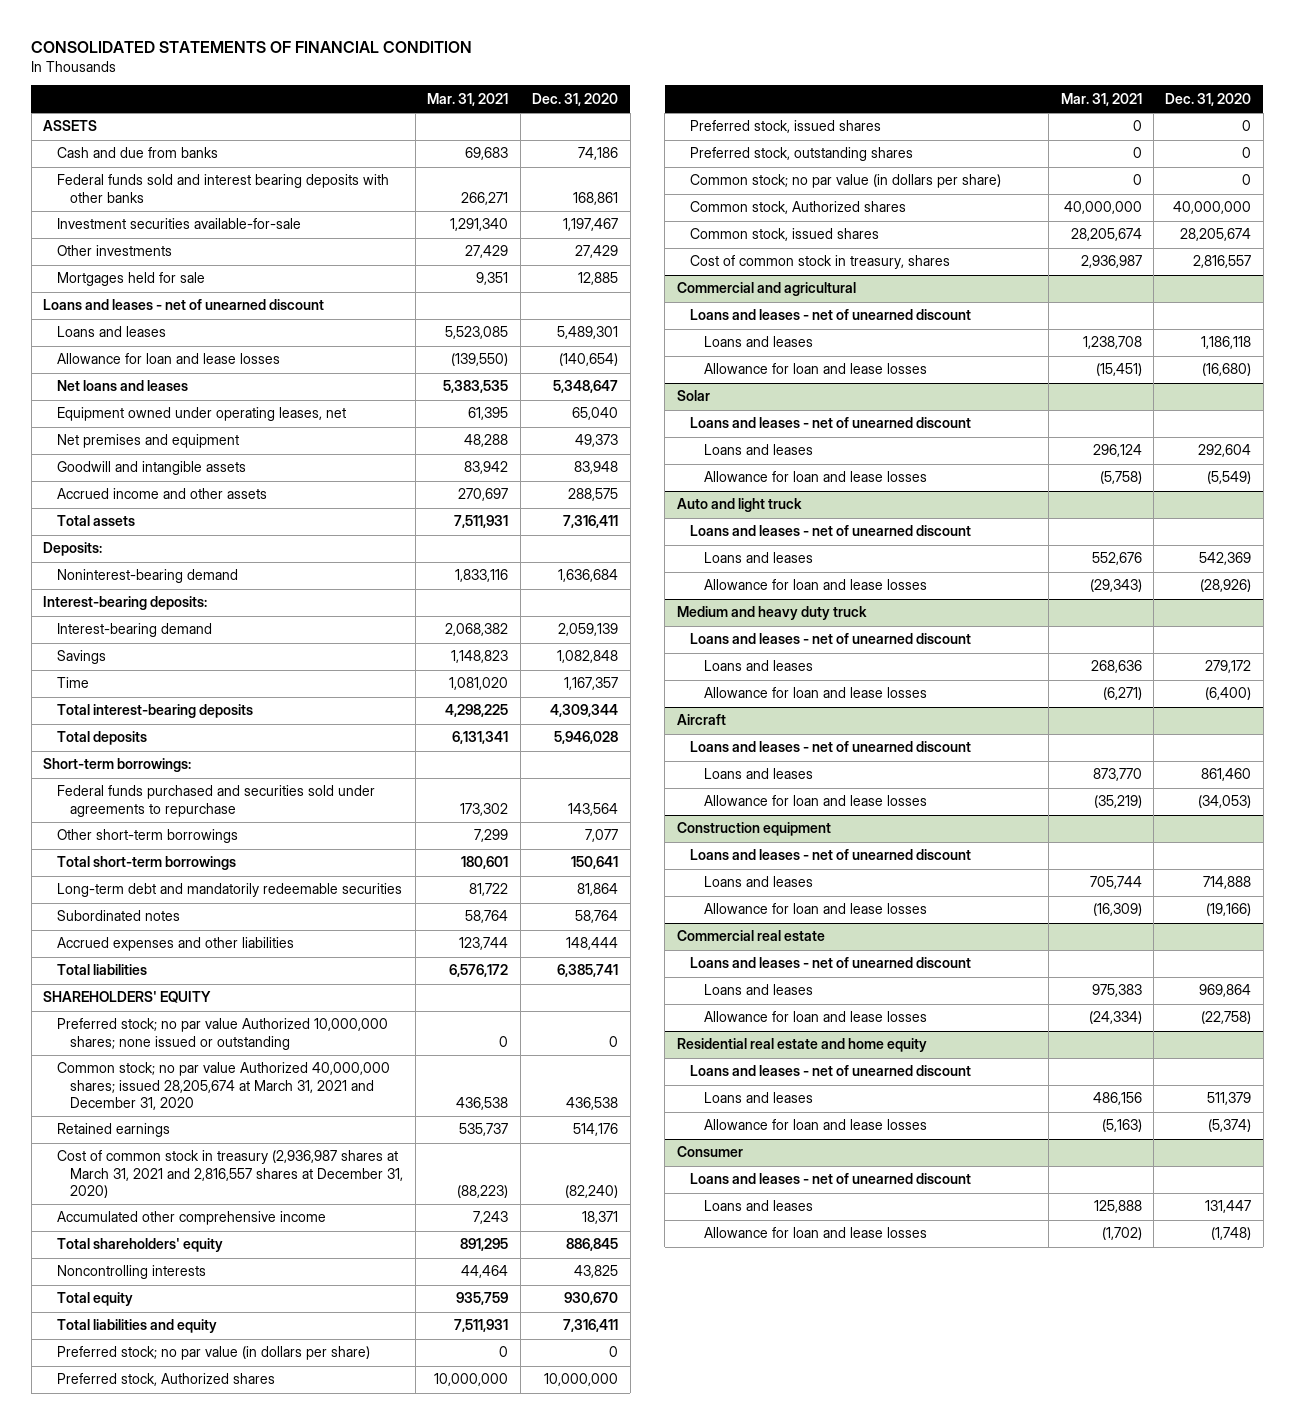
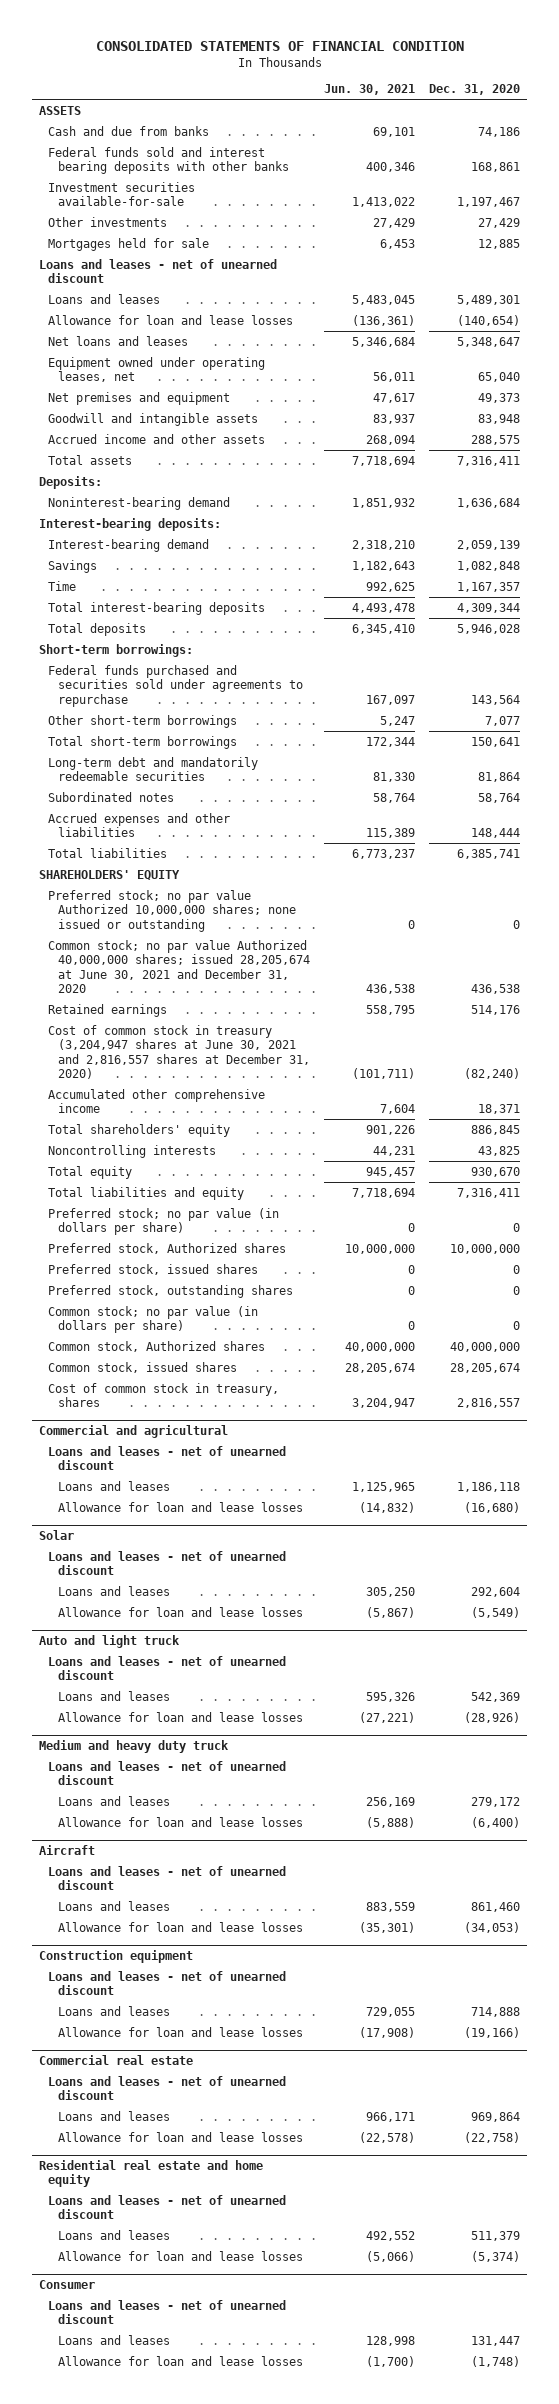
[427,92,509,106] Mar. 31, 2021 -> none
none -> [323,84,415,96] Jun. 30, 2021
[56,1062,390,1110] Common stock; no par value Authorized 40,000,000 shares; issued 28,205,674 at March 31, 2021 and December 31, 2020 -> [48,939,310,994] Common stock; no par value Authorized 40,000,000 shares; issued 28,205,674 at June 30, 2021 and December 31, 2020
[56,1150,404,1198] Cost of common stock in treasury (2,936,987 shares at March 31, 2021 and 2,816,557 shares at December 31, 2020) -> [48,1024,310,1080] Cost of common stock in treasury (3,204,947 shares at June 30, 2021 and 2,816,557 shares at December 31, 2020)

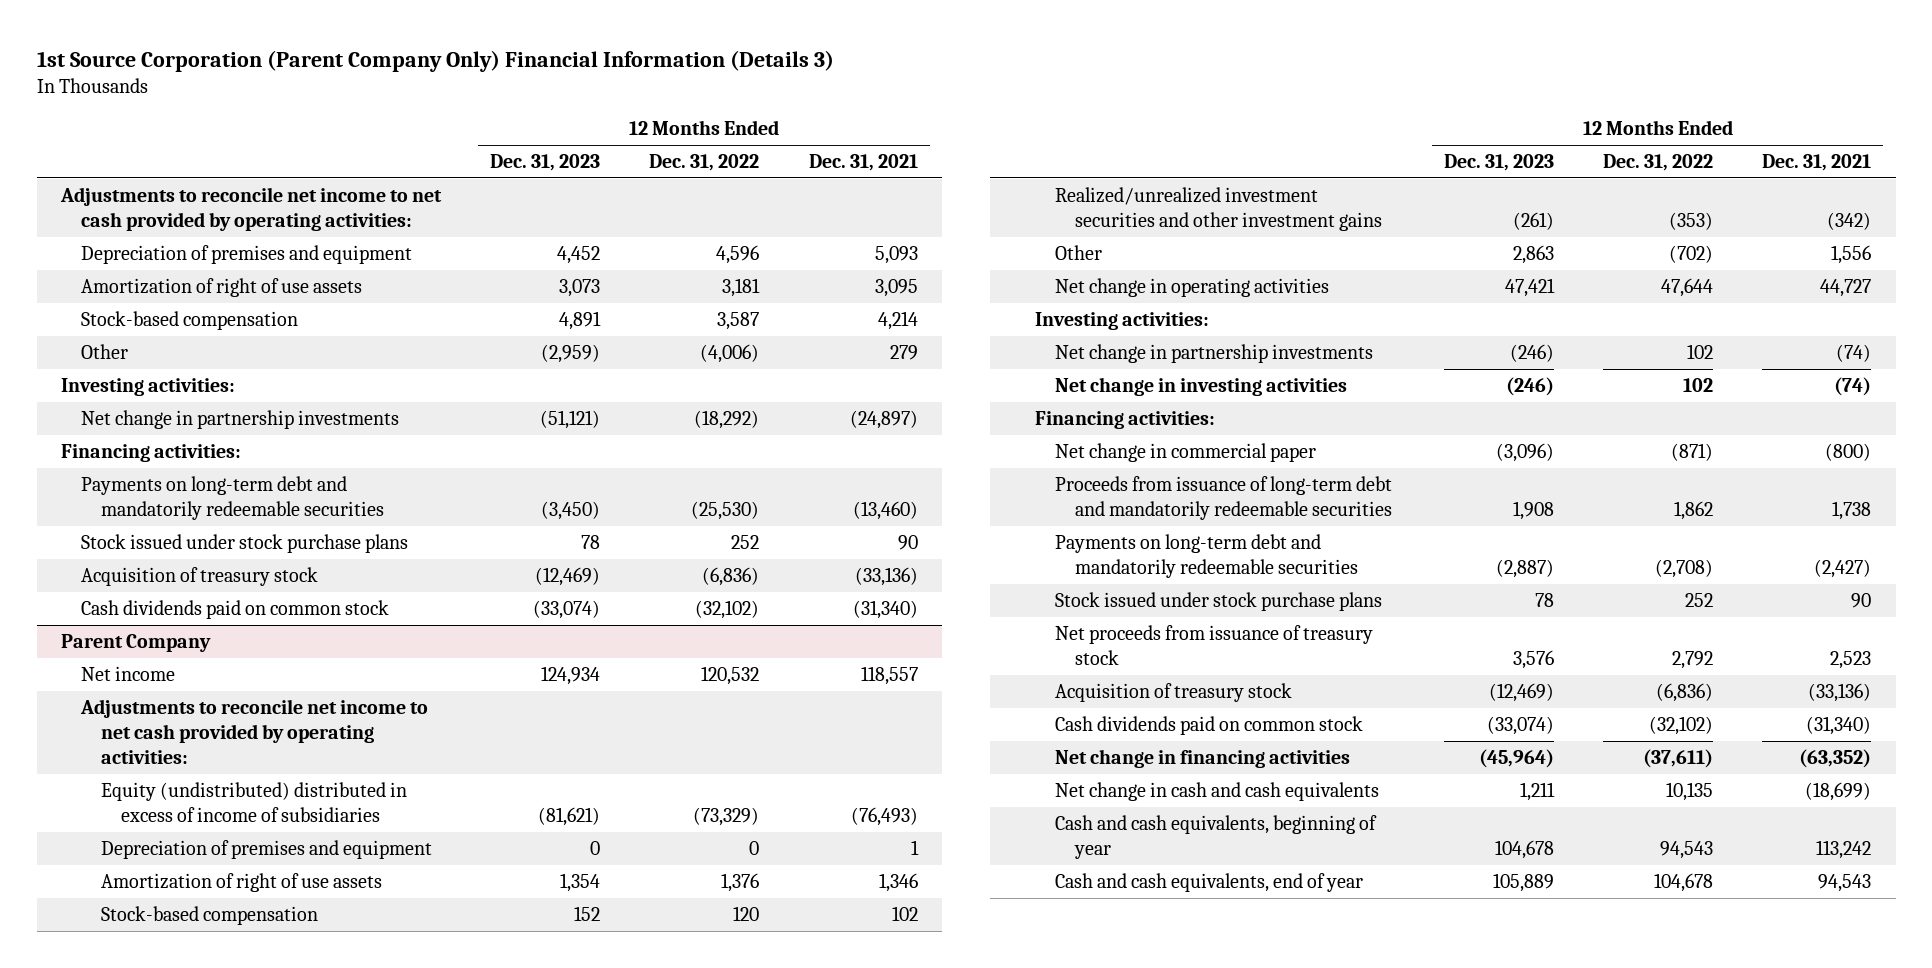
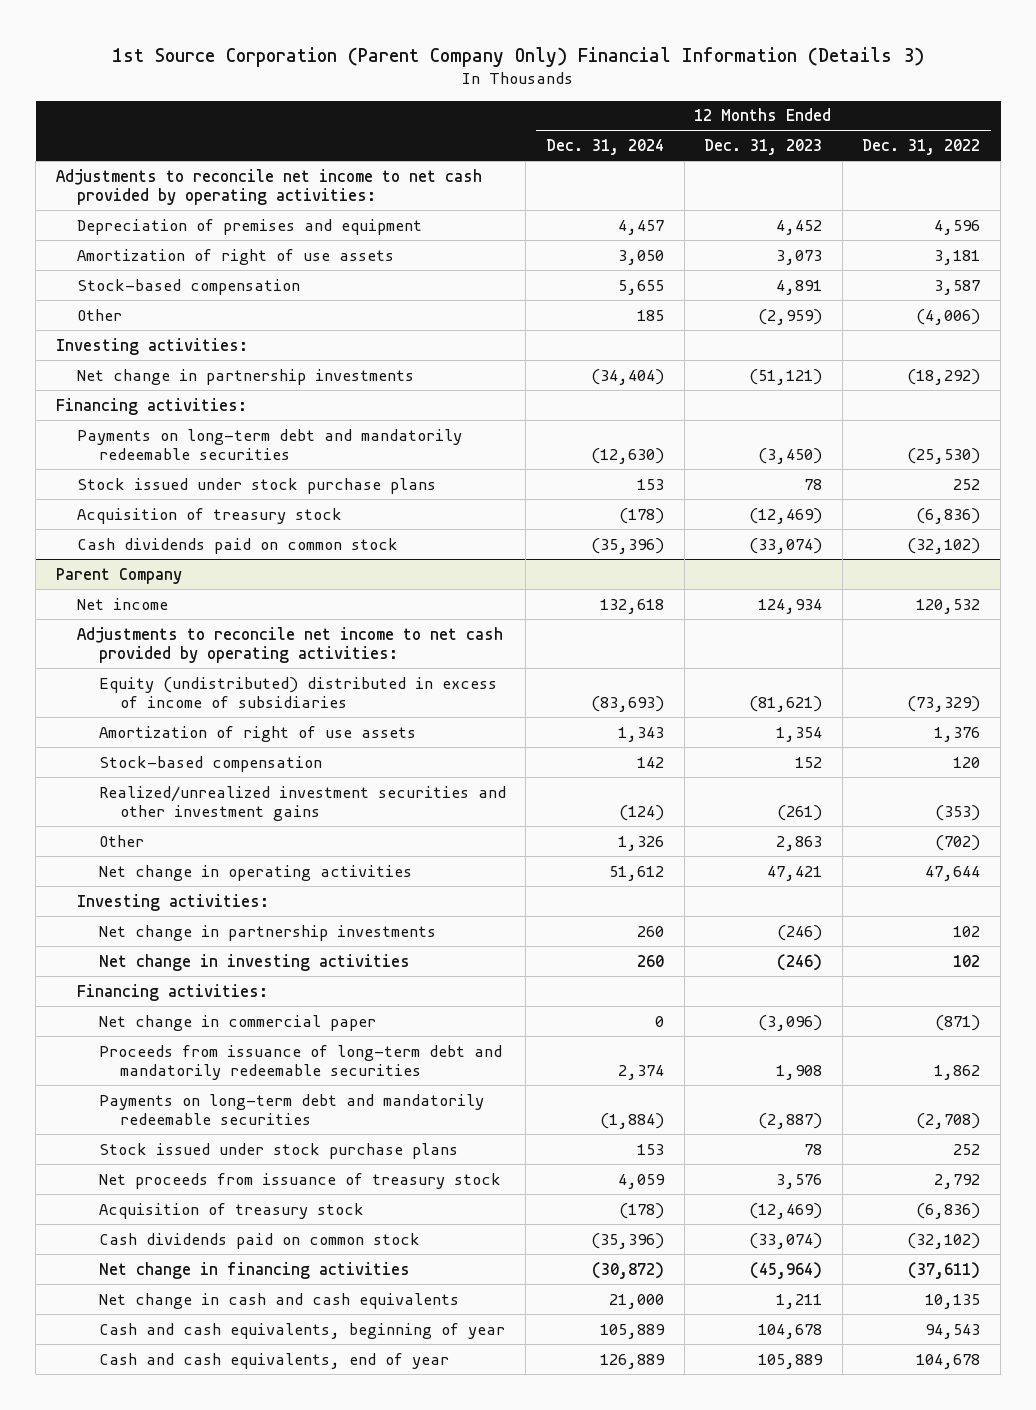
[808,154,918,172] Dec. 31, 2021 -> none
none -> [545,139,664,156] Dec. 31, 2024
[101,840,433,860] Depreciation of premises and equipment -> none

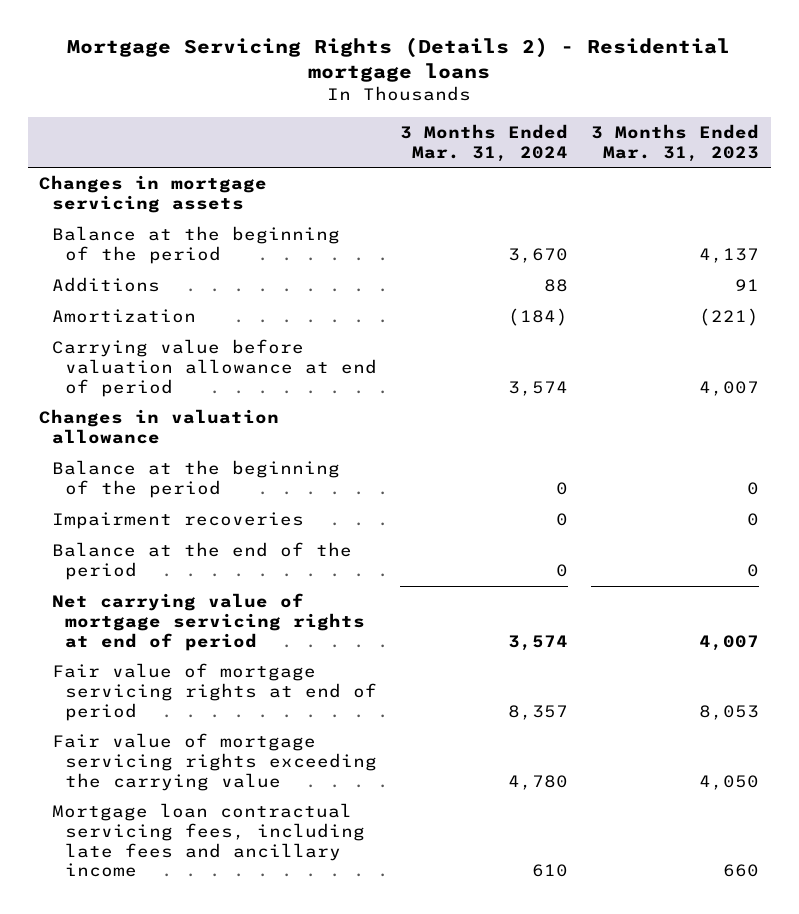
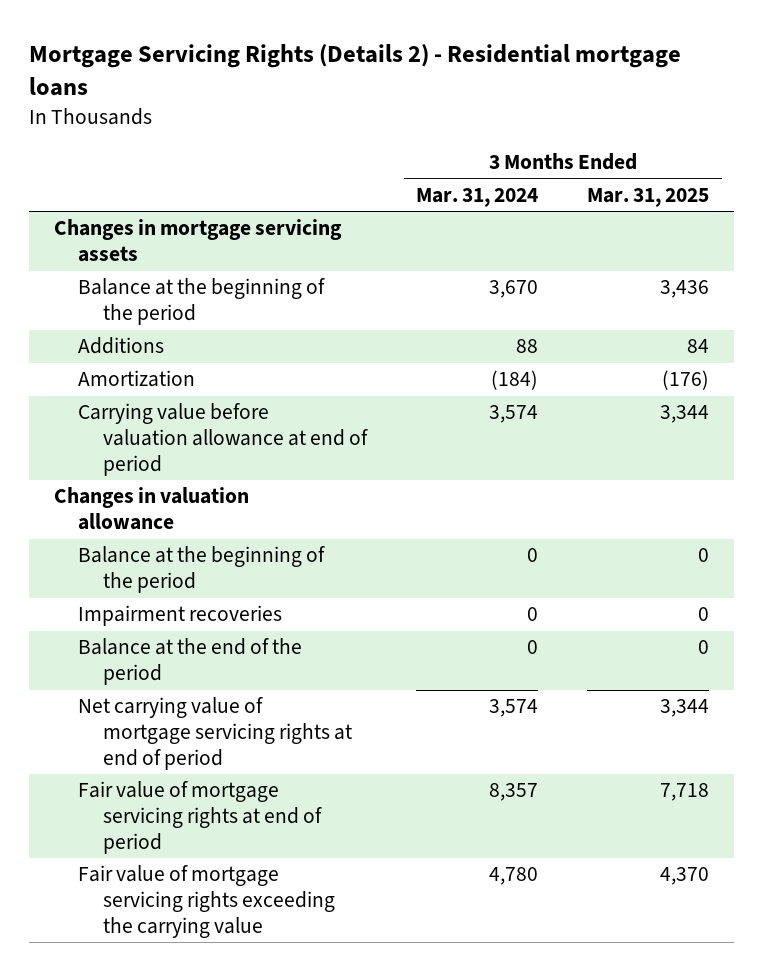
[591,123,760,162] 3 Months Ended Mar. 31, 2023 -> none
none -> [587,187,710,207] Mar. 31, 2025
[52,803,366,878] Mortgage loan contractual servicing fees, including late fees and ancillary income -> none

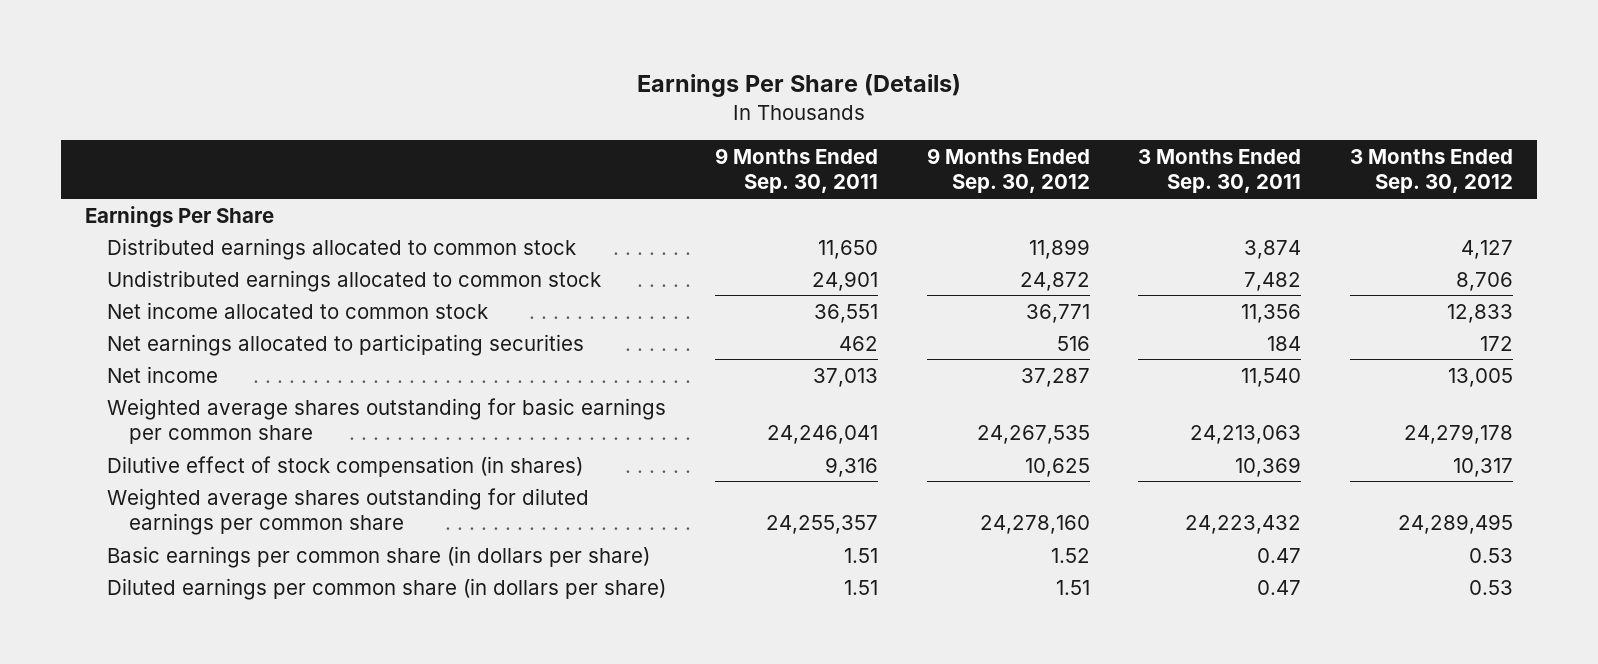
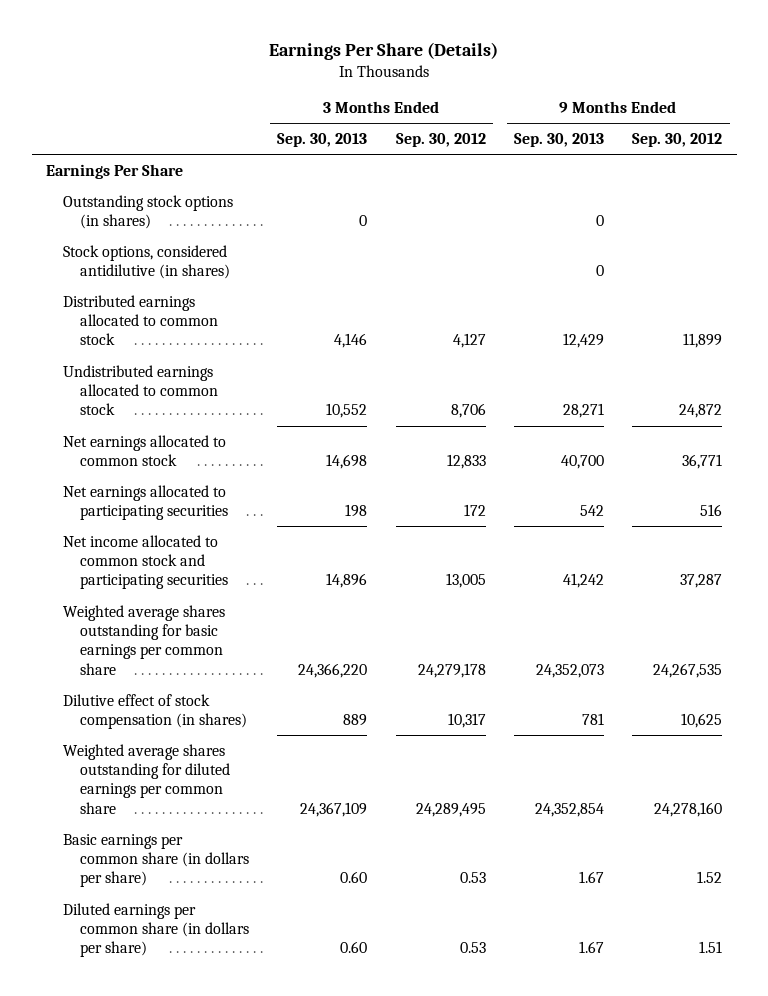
[714,147,878,194] 9 Months Ended Sep. 30, 2011 -> none
[1138,148,1302,194] 3 Months Ended Sep. 30, 2011 -> none
none -> [277,132,368,147] Sep. 30, 2013
none -> [514,132,605,147] Sep. 30, 2013
none -> [62,194,233,230] Outstanding stock options (in shares)
none -> [62,244,230,280] Stock options, considered antidilutive (in shares)
[107,301,489,319] Net income allocated to common stock -> [62,434,226,467] Net earnings allocated to common stock
[107,365,219,383] Net income -> [62,534,228,590] Net income allocated to common stock and participating securities

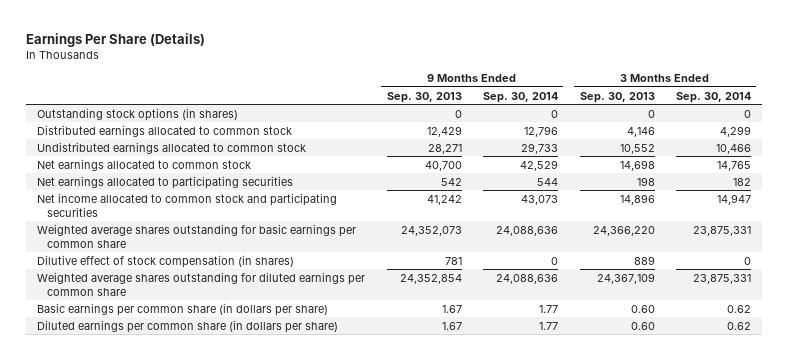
[395,132,486,147] Sep. 30, 2012 -> none
[632,132,723,147] Sep. 30, 2012 -> none
none -> [483,91,559,103] Sep. 30, 2014
none -> [676,91,752,103] Sep. 30, 2014
[45,163,183,179] Earnings Per Share -> none
[62,244,230,280] Stock options, considered antidilutive (in shares) -> none

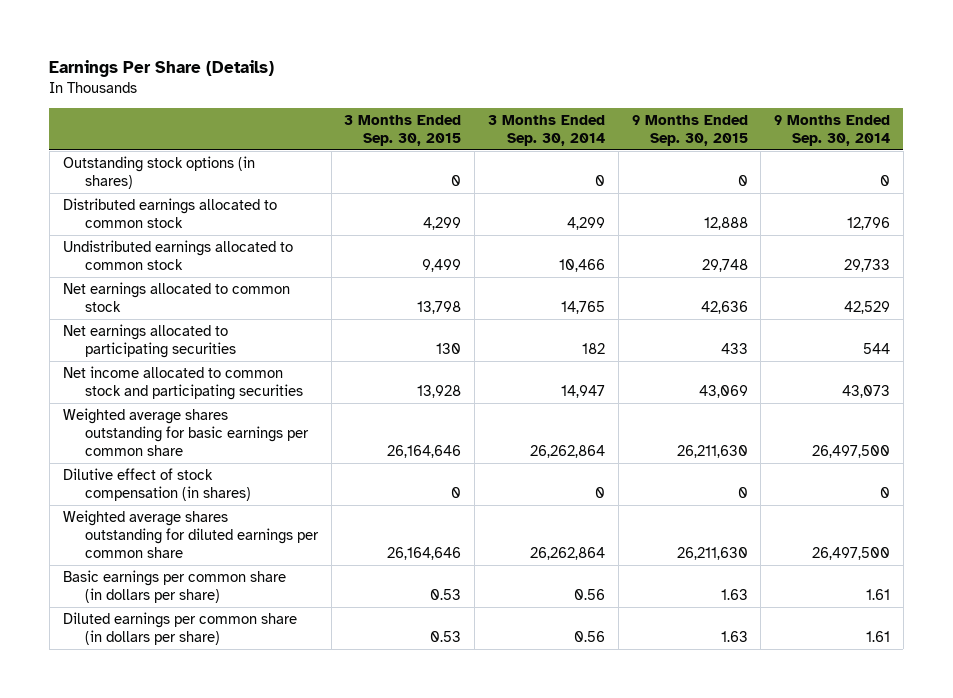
[386,91,462,103] Sep. 30, 2013 -> none
[579,91,655,103] Sep. 30, 2013 -> none
none -> [344,114,462,147] 3 Months Ended Sep. 30, 2015
none -> [631,114,748,147] 9 Months Ended Sep. 30, 2015
[496,225,559,236] 24,088,636 -> [812,445,891,459] 26,497,500
[693,225,752,236] 23,875,331 -> [529,445,605,459] 26,262,864
[496,273,559,284] 24,088,636 -> [812,547,891,561] 26,497,500
[693,273,752,284] 23,875,331 -> [529,547,605,561] 26,262,864
[539,304,559,313] 1.77 -> [866,589,891,601] 1.61
[727,304,752,313] 0.62 -> [573,589,605,601] 0.56
[539,321,559,330] 1.77 -> [866,631,891,643] 1.61
[727,321,752,330] 0.62 -> [573,631,605,643] 0.56

